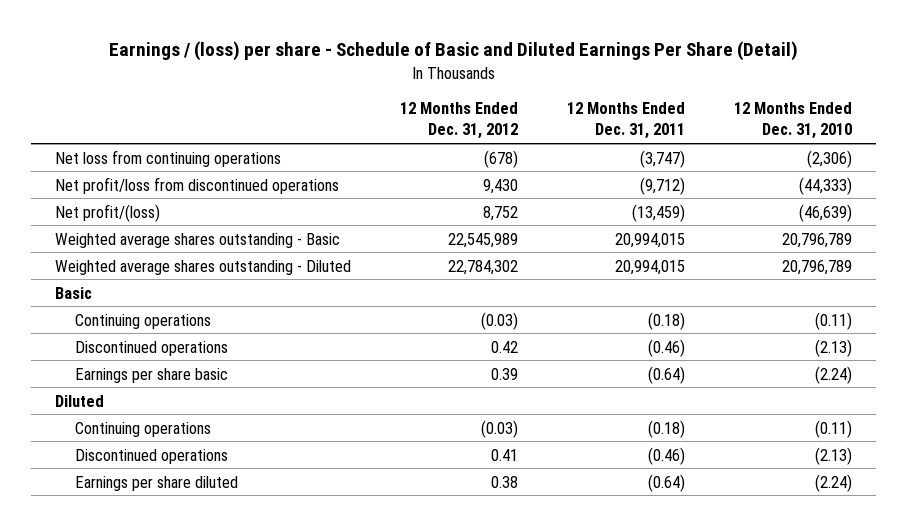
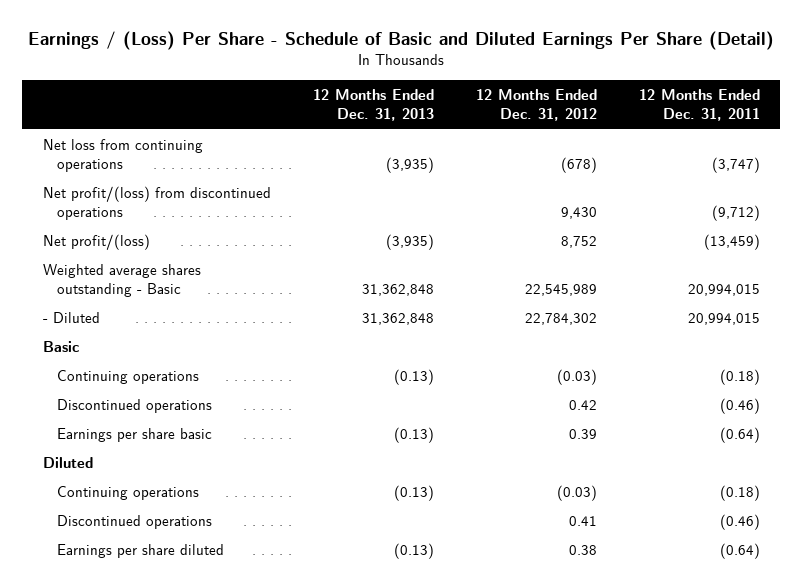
[108,41,798,62] Earnings / (loss) per share - Schedule of Basic and Diluted Earnings Per Share (Detail) -> [28,31,775,51] Earnings / (Loss) Per Share - Schedule of Basic and Diluted Earnings Per Share (Detail)
[733,102,852,140] 12 Months Ended Dec. 31, 2010 -> none
none -> [312,89,434,122] 12 Months Ended Dec. 31, 2013
[55,176,340,194] Net profit/loss from discontinued operations -> [42,185,271,220] Net profit/(loss) from discontinued operations
[55,259,352,275] Weighted average shares outstanding - Diluted -> [42,311,100,323] - Diluted

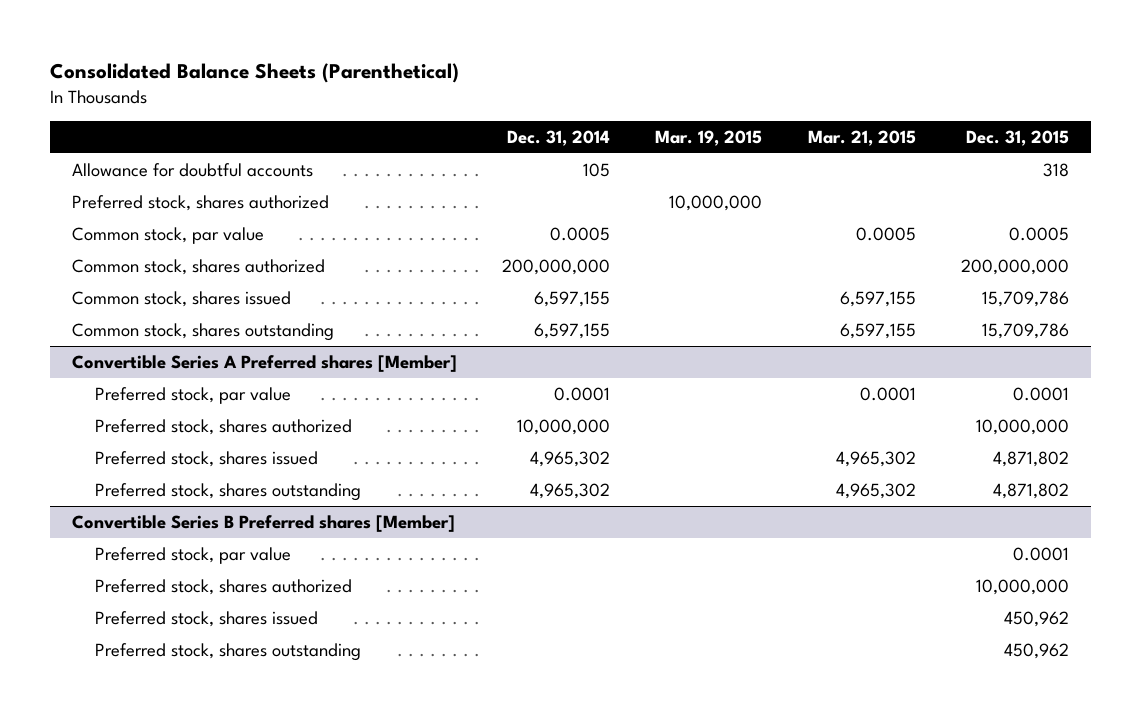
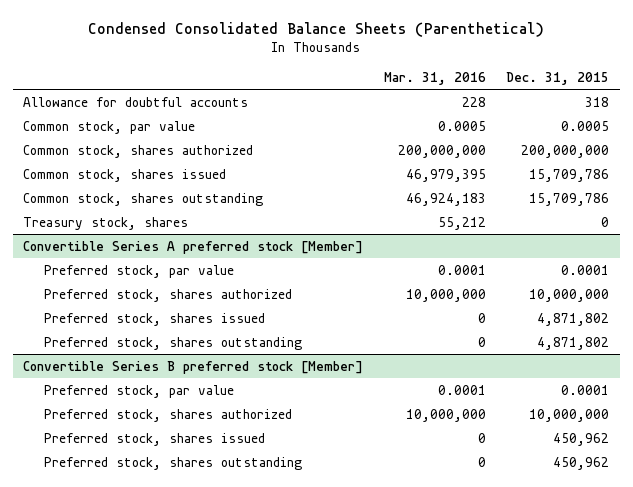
[49,63,459,84] Consolidated Balance Sheets (Parenthetical) -> [88,21,545,37] Condensed Consolidated Balance Sheets (Parenthetical)
[507,129,611,146] Dec. 31, 2014 -> none
[655,129,763,146] Mar. 19, 2015 -> none
[807,129,916,146] Mar. 21, 2015 -> none
none -> [383,71,486,85] Mar. 31, 2016
[72,194,330,211] Preferred stock, shares authorized -> none
none -> [23,216,189,230] Treasury stock, shares
[72,354,458,372] Convertible Series A Preferred shares [Member] -> [23,240,364,254] Convertible Series A preferred stock [Member]
[72,514,456,532] Convertible Series B Preferred shares [Member] -> [23,360,364,374] Convertible Series B preferred stock [Member]

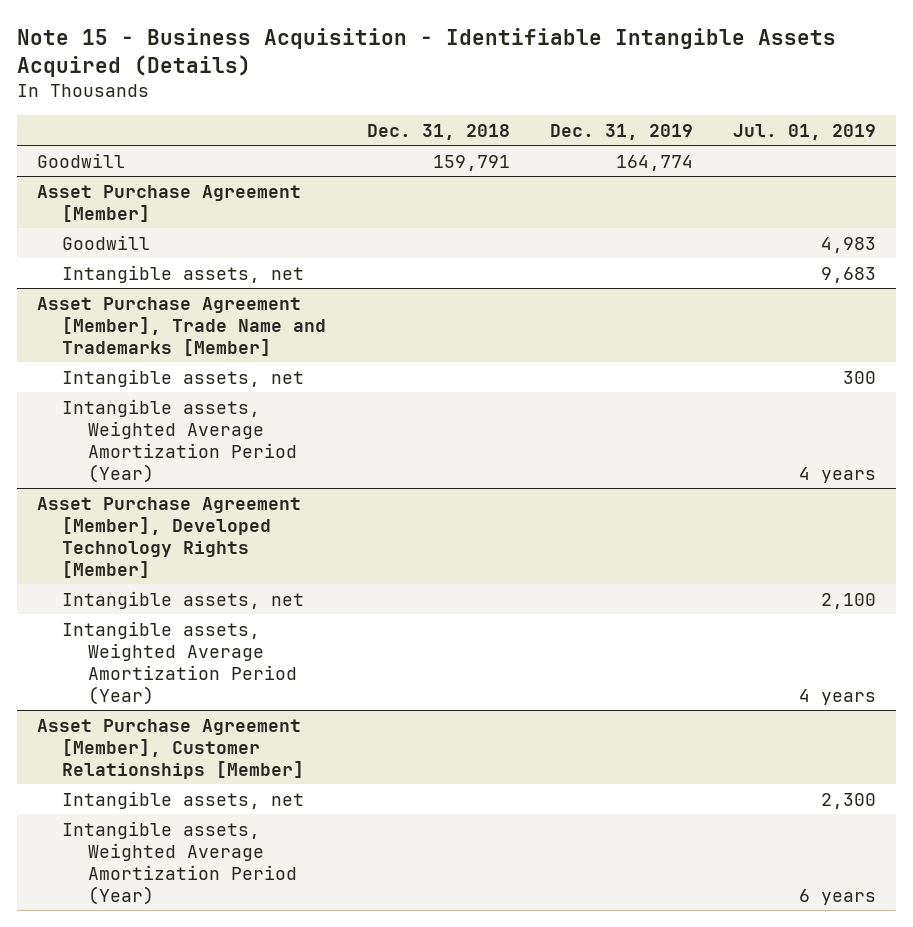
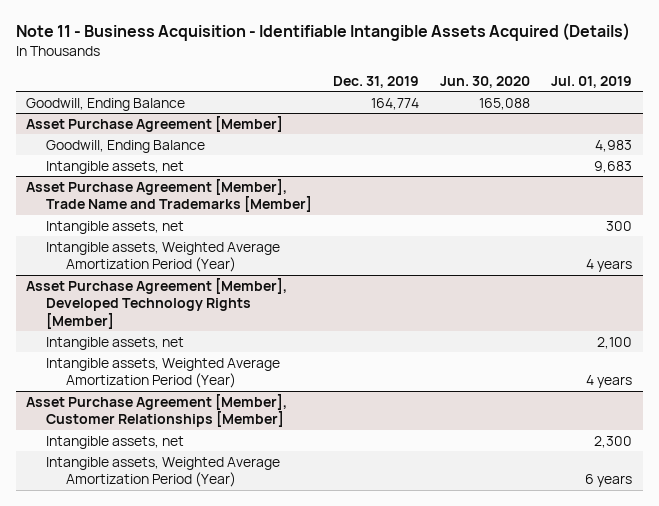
[17,27,837,77] Note 15 - Business Acquisition - Identifiable Intangible Assets Acquired (Details) -> [15,23,630,42] Note 11 - Business Acquisition - Identifiable Intangible Assets Acquired (Details)
[366,123,510,140] Dec. 31, 2018 -> none
none -> [440,75,531,88] Jun. 30, 2020
[37,152,126,168] Goodwill -> [26,97,186,111] Goodwill, Ending Balance
[62,234,151,250] Goodwill -> [46,139,206,153] Goodwill, Ending Balance

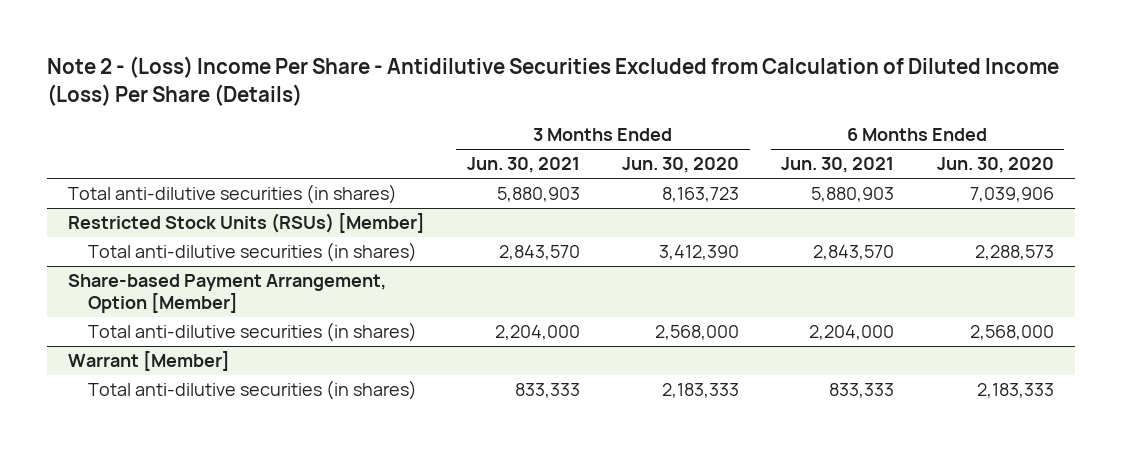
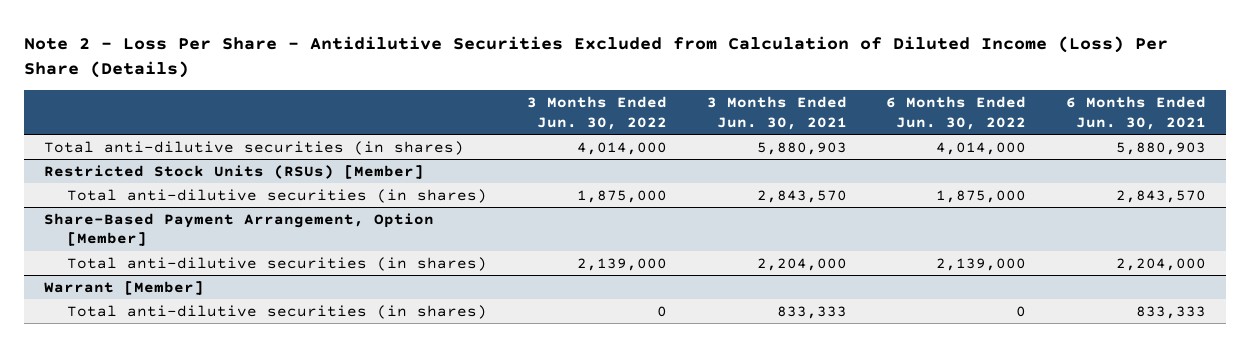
[46,56,1059,106] Note 2 - (Loss) Income Per Share - Antidilutive Securities Excluded from Calculation of Diluted Income (Loss) Per Share (Details) -> [24,36,1169,79] Note 2 - Loss Per Share - Antidilutive Securities Excluded from Calculation of Diluted Income (Loss) Per Share (Details)
[622,157,740,174] Jun. 30, 2020 -> none
[936,157,1054,174] Jun. 30, 2020 -> none
none -> [526,96,667,130] 3 Months Ended Jun. 30, 2022
none -> [886,96,1027,130] 6 Months Ended Jun. 30, 2022
[67,274,386,313] Share-based Payment Arrangement, Option [Member] -> [43,212,434,247] Share-Based Payment Arrangement, Option [Member]

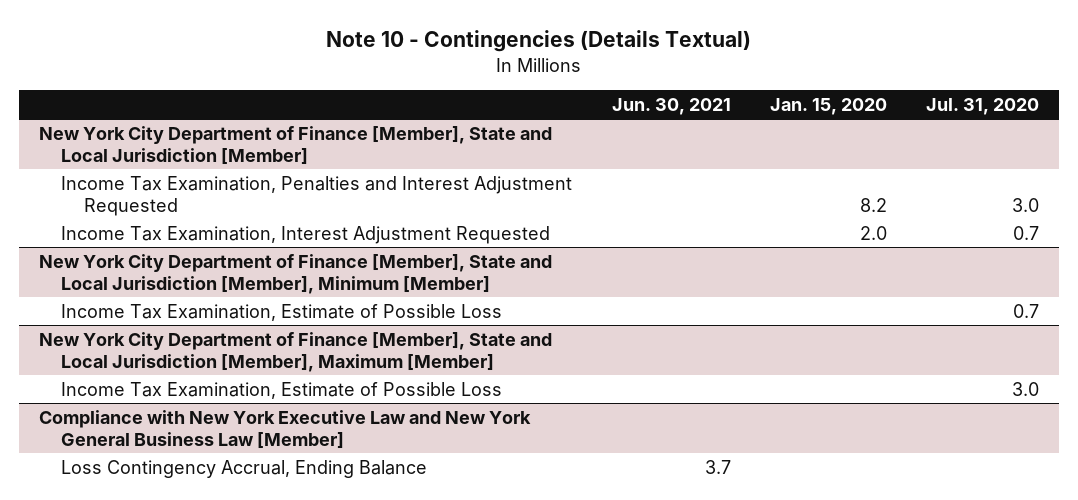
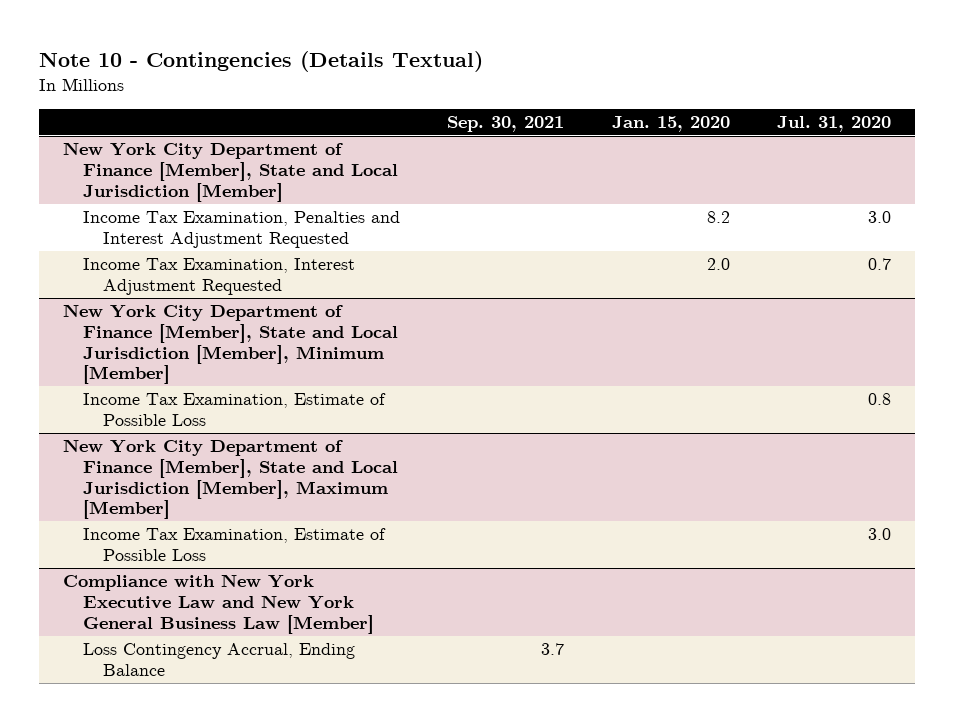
[611,97,731,115] Jun. 30, 2021 -> none
none -> [447,115,565,132] Sep. 30, 2021
[1013,303,1040,318] 0.7 -> [867,393,891,406] 0.8

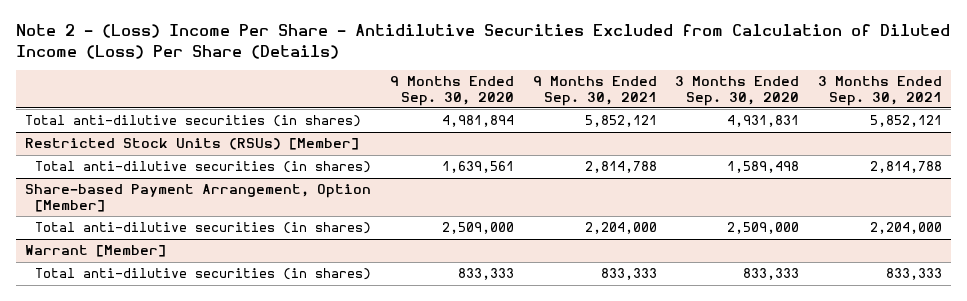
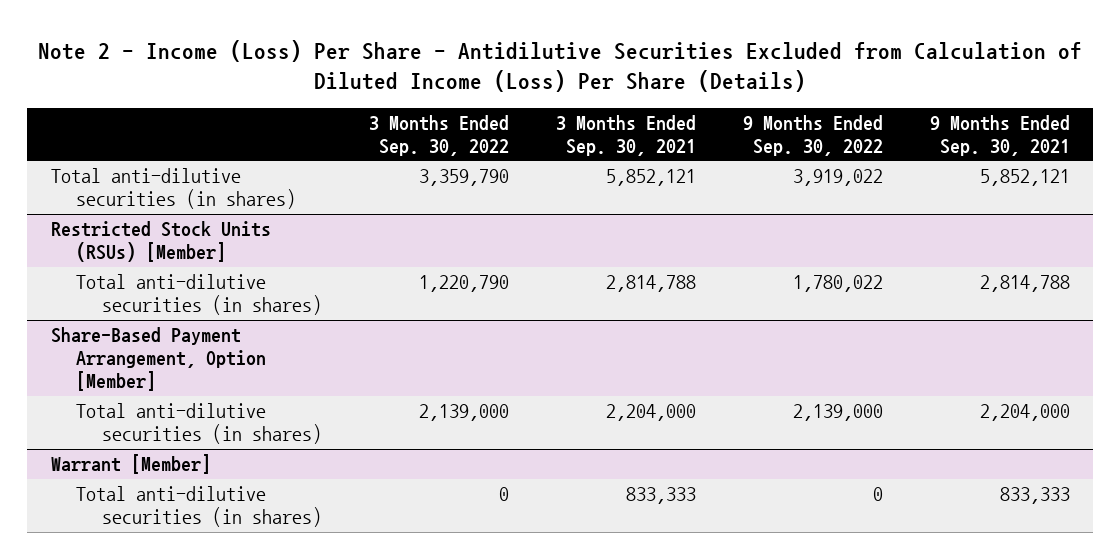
[15,24,950,59] Note 2 - (Loss) Income Per Share - Antidilutive Securities Excluded from Calculation of Diluted Income (Loss) Per Share (Details) -> [38,39,1083,93] Note 2 - Income (Loss) Per Share - Antidilutive Securities Excluded from Calculation of Diluted Income (Loss) Per Share (Details)
[389,76,514,106] 9 Months Ended Sep. 30, 2020 -> none
[675,76,800,106] 3 Months Ended Sep. 30, 2020 -> none
none -> [368,114,509,156] 3 Months Ended Sep. 30, 2022
none -> [742,114,883,156] 9 Months Ended Sep. 30, 2022
[25,184,372,212] Share-based Payment Arrangement, Option [Member] -> [50,327,267,392] Share-Based Payment Arrangement, Option [Member]

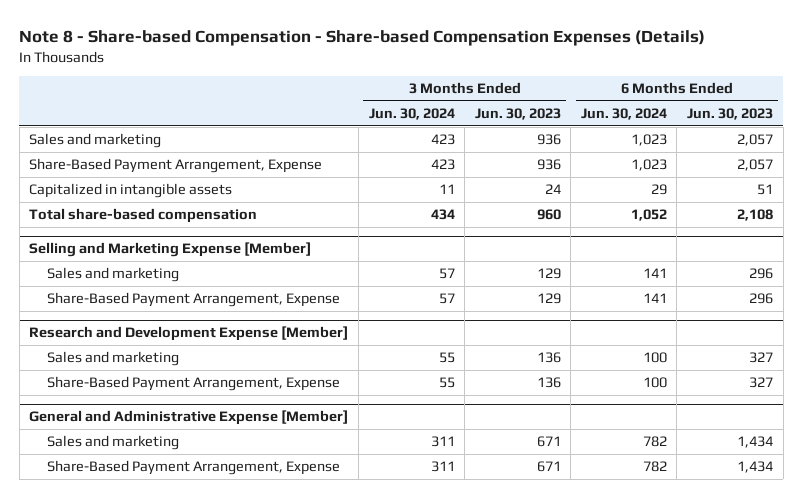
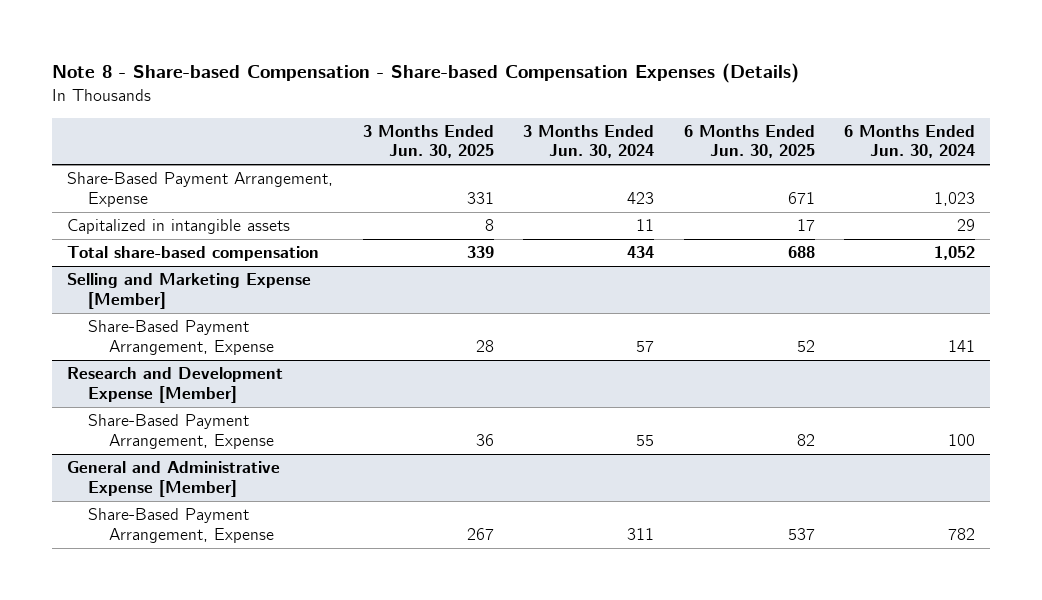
[474,108,561,121] Jun. 30, 2023 -> none
[687,108,774,121] Jun. 30, 2023 -> none
none -> [362,124,494,159] 3 Months Ended Jun. 30, 2025
none -> [683,124,815,159] 6 Months Ended Jun. 30, 2025
[29,133,162,149] Sales and marketing -> none
[46,267,179,283] Sales and marketing -> none
[46,351,179,367] Sales and marketing -> none
[46,435,179,451] Sales and marketing -> none

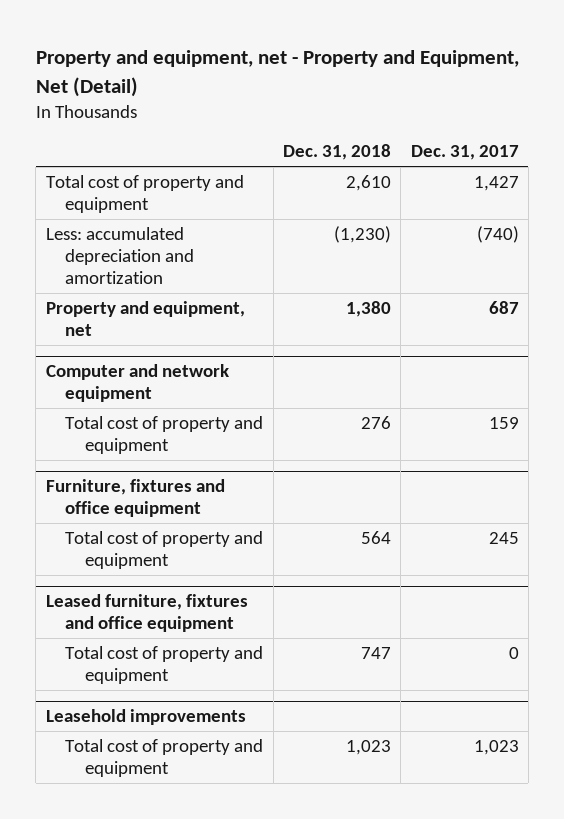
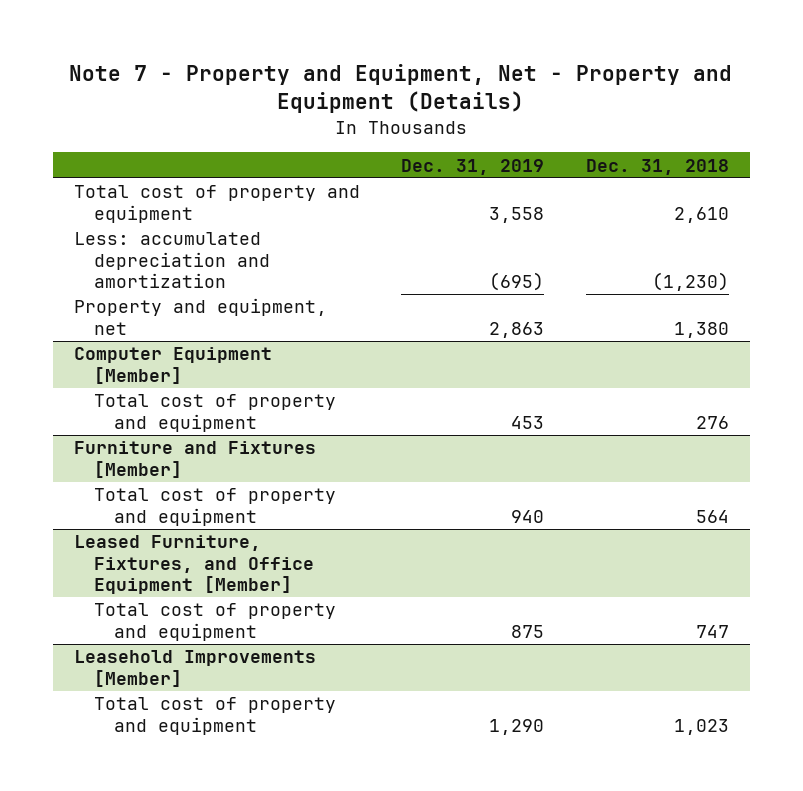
[35,50,519,98] Property and equipment, net - Property and Equipment, Net (Detail) -> [69,64,733,114] Note 7 - Property and Equipment, Net - Property and Equipment (Details)
[410,145,519,161] Dec. 31, 2017 -> none
none -> [401,158,545,175] Dec. 31, 2019
[45,363,229,403] Computer and network equipment -> [73,347,272,384] Computer Equipment [Member]
[45,478,225,518] Furniture, fixtures and office equipment -> [73,441,316,478] Furniture and Fixtures [Member]
[45,593,248,633] Leased furniture, fixtures and office equipment -> [73,535,314,594] Leased Furniture, Fixtures, and Office Equipment [Member]
[45,708,246,725] Leasehold improvements -> [73,650,316,687] Leasehold Improvements [Member]

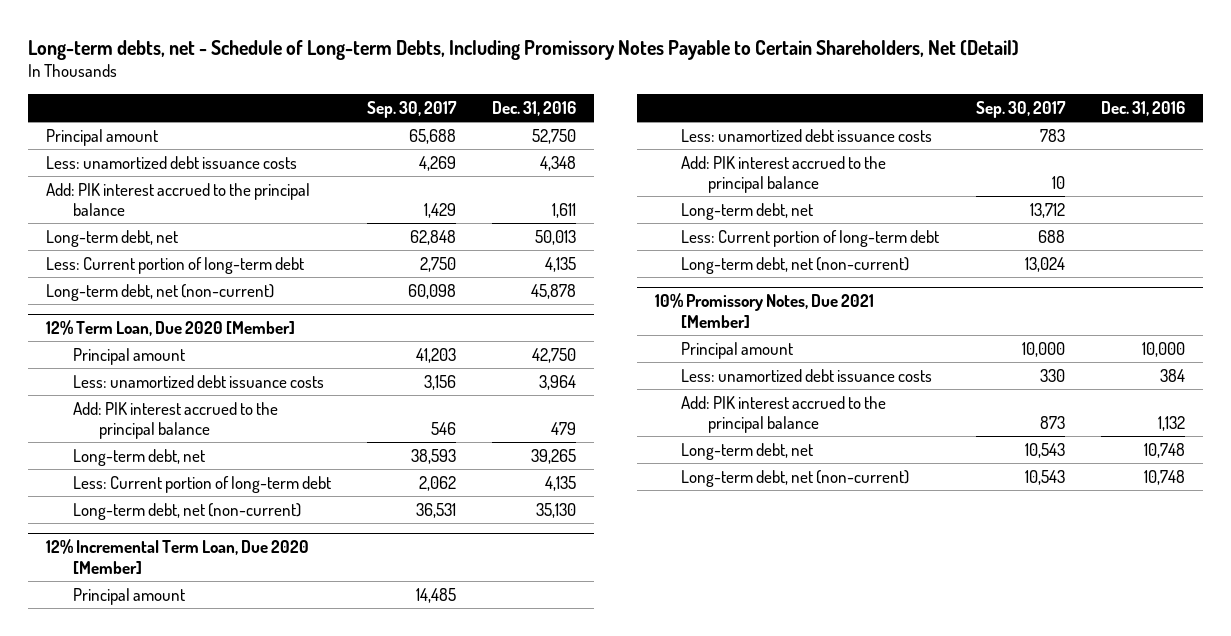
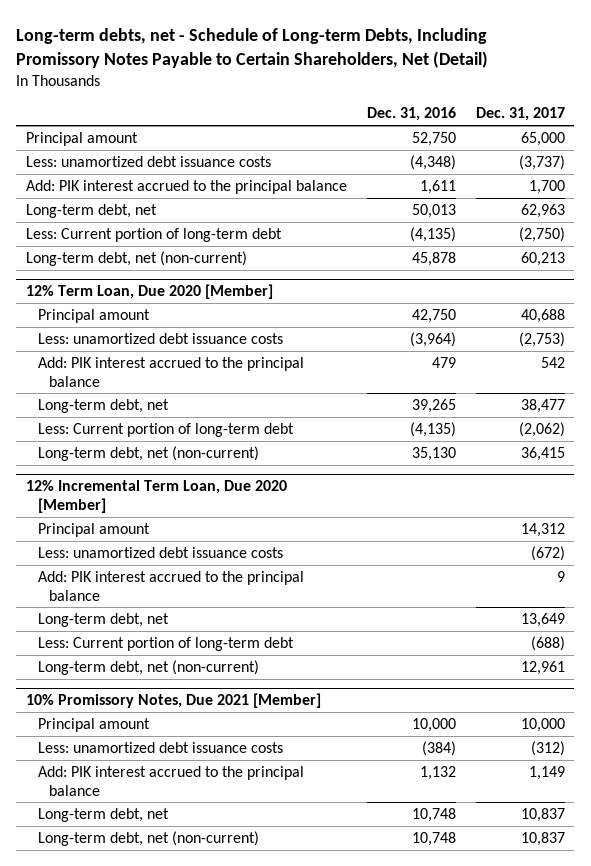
[367,100,458,118] Sep. 30, 2017 -> none
none -> [475,107,565,122] Dec. 31, 2017
[540,155,577,171] 4,348 -> [409,154,456,170] (4,348)
[545,256,577,272] 4,135 -> [409,226,456,242] (4,135)
[539,374,577,390] 3,964 -> [409,331,456,347] (3,964)
[545,475,577,491] 4,135 -> [409,421,456,437] (4,135)
[1159,368,1185,382] 384 -> [421,740,456,756] (384)

